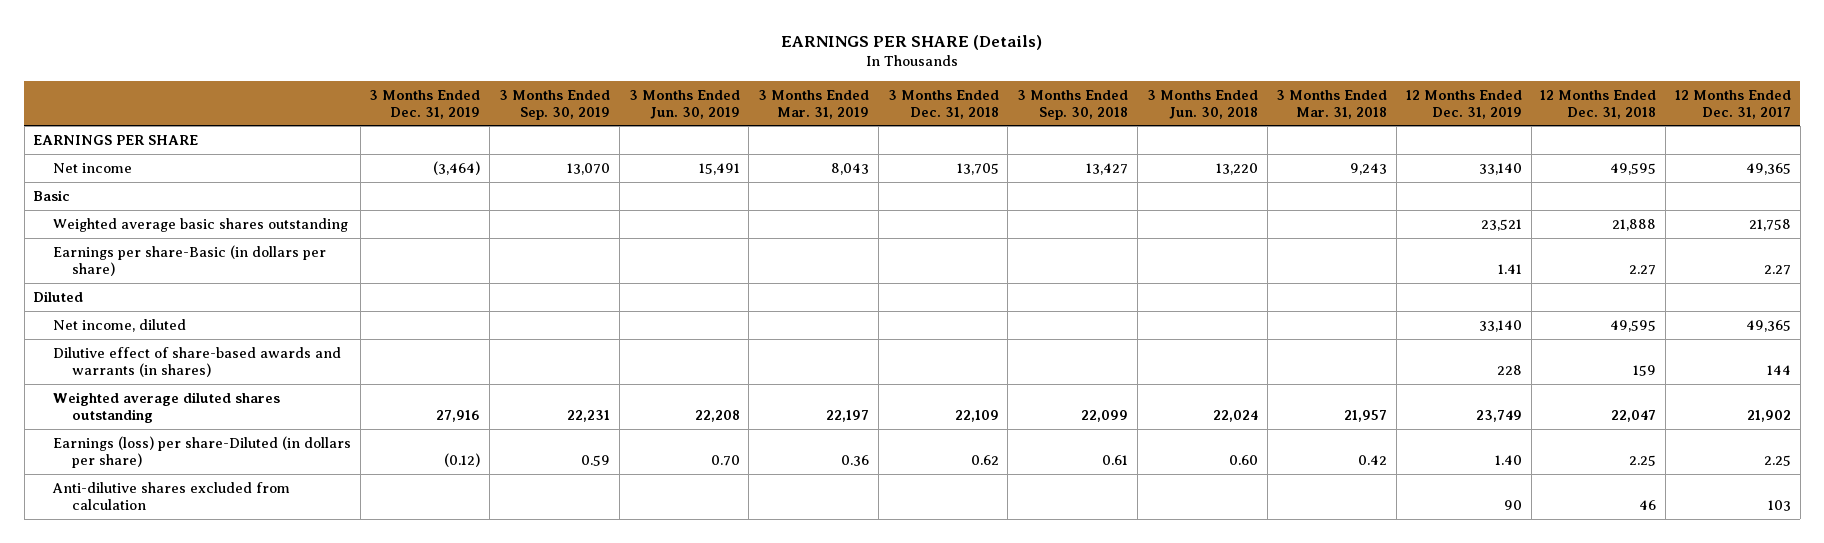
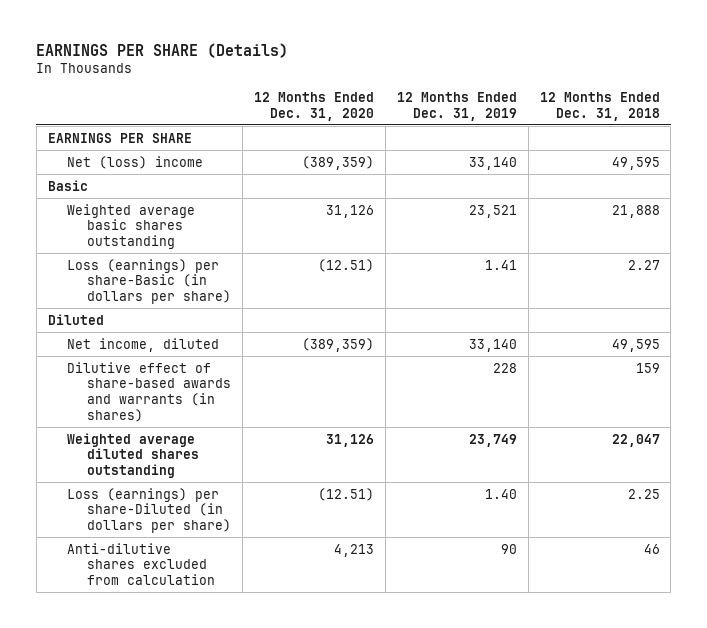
[369,89,481,119] 3 Months Ended Dec. 31, 2019 -> none
[499,89,611,120] 3 Months Ended Sep. 30, 2019 -> none
[628,89,740,119] 3 Months Ended Jun. 30, 2019 -> none
[758,89,870,119] 3 Months Ended Mar. 31, 2019 -> none
[887,89,999,119] 3 Months Ended Dec. 31, 2018 -> none
[1017,89,1129,120] 3 Months Ended Sep. 30, 2018 -> none
[1146,89,1258,119] 3 Months Ended Jun. 30, 2018 -> none
[1276,89,1388,119] 3 Months Ended Mar. 31, 2018 -> none
[1674,89,1791,119] 12 Months Ended Dec. 31, 2017 -> none
none -> [253,91,374,121] 12 Months Ended Dec. 31, 2020
[52,162,132,173] Net income -> [67,155,204,169] Net (loss) income
[52,244,326,276] Earnings per share-Basic (in dollars per share) -> [67,258,231,304] Loss (earnings) per share-Basic (in dollars per share)
[52,435,351,468] Earnings (loss) per share-Diluted (in dollars per share) -> [67,487,231,533] Loss (earnings) per share-Diluted (in dollars per share)

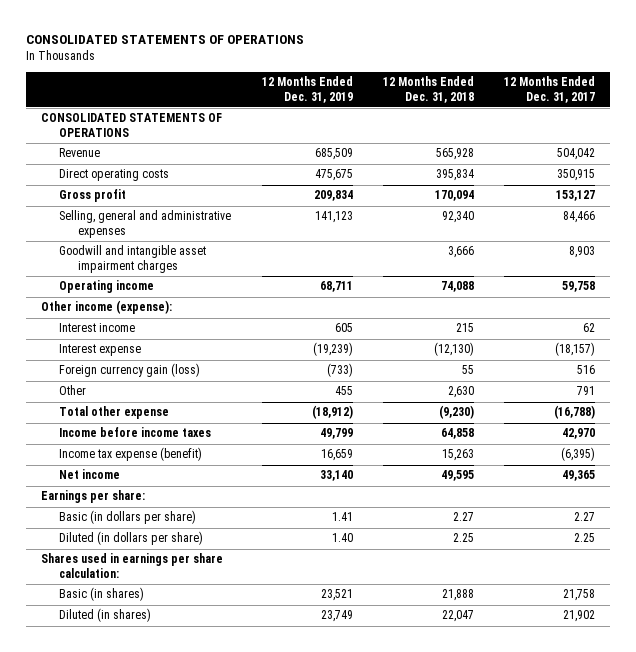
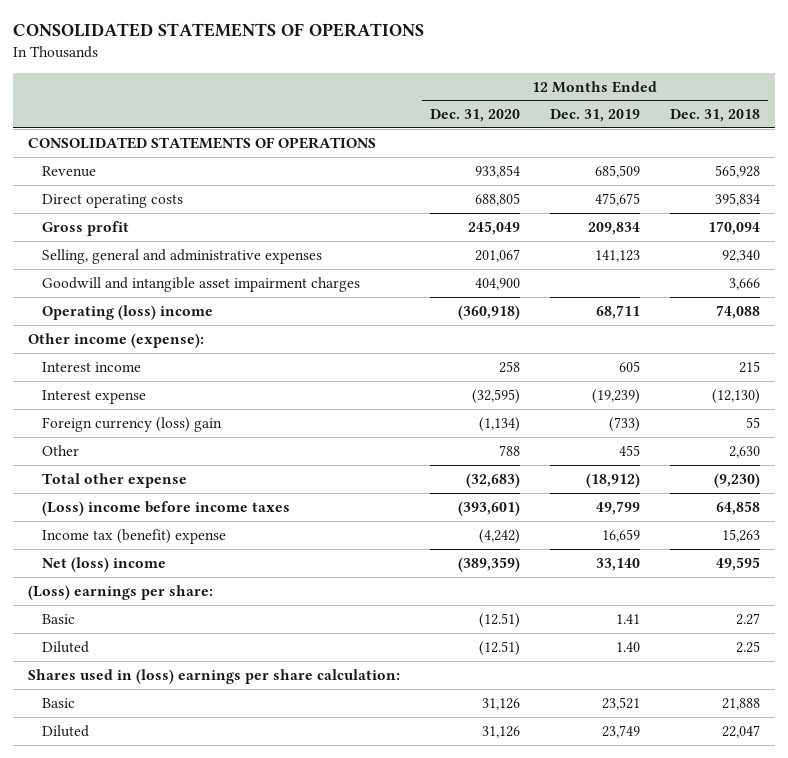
[504,76,596,103] 12 Months Ended Dec. 31, 2017 -> none
none -> [429,109,520,123] Dec. 31, 2020
[59,280,155,294] Operating income -> [41,304,213,320] Operating (loss) income
[59,363,201,378] Foreign currency gain (loss) -> [41,416,222,432] Foreign currency (loss) gain
[59,427,212,438] Income before income taxes -> [41,500,290,516] (Loss) income before income taxes
[59,447,203,462] Income tax expense (benefit) -> [41,528,226,544] Income tax (benefit) expense
[59,469,121,480] Net income -> [41,556,166,572] Net (loss) income
[40,490,145,504] Earnings per share: -> [27,584,213,600] (Loss) earnings per share:
[59,510,197,525] Basic (in dollars per share) -> [41,613,75,624] Basic
[59,531,204,546] Diluted (in dollars per share) -> [41,640,89,653] Diluted
[40,553,223,578] Shares used in earnings per share calculation: -> [27,668,400,684] Shares used in (loss) earnings per share calculation:
[59,587,145,602] Basic (in shares) -> [41,697,75,708] Basic
[59,608,152,623] Diluted (in shares) -> [41,724,89,737] Diluted

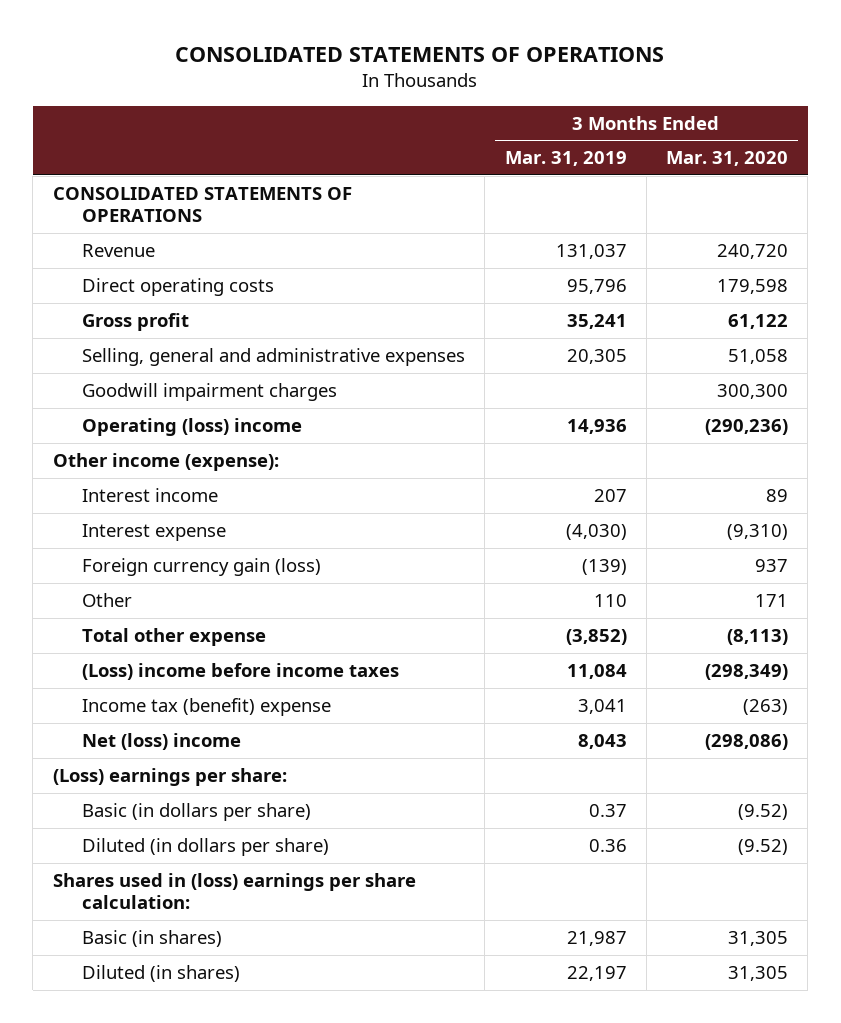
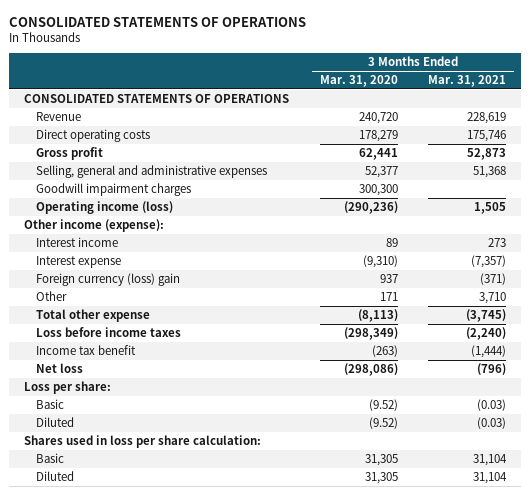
[504,151,627,167] Mar. 31, 2019 -> none
none -> [428,74,507,87] Mar. 31, 2021
[716,279,788,295] 179,598 -> [358,129,398,142] 178,279
[727,314,788,330] 61,122 -> [358,147,398,160] 62,441
[727,349,788,365] 51,058 -> [364,165,398,178] 52,377
[82,418,303,437] Operating (loss) income -> [36,200,174,214] Operating income (loss)
[82,558,322,577] Foreign currency gain (loss) -> [36,272,181,286] Foreign currency (loss) gain
[82,663,400,681] (Loss) income before income taxes -> [36,326,182,337] Loss before income taxes
[82,698,332,717] Income tax (benefit) expense -> [36,344,137,355] Income tax benefit
[82,733,242,751] Net (loss) income -> [36,362,84,373] Net loss
[52,768,287,787] (Loss) earnings per share: -> [24,380,112,394] Loss per share:
[82,803,312,822] Basic (in dollars per share) -> [36,398,65,409] Basic
[82,838,330,857] Diluted (in dollars per share) -> [36,416,75,427] Diluted
[52,873,416,910] Shares used in (loss) earnings per share calculation: -> [24,434,262,448] Shares used in loss per share calculation:
[82,930,223,948] Basic (in shares) -> [36,452,65,463] Basic
[82,965,241,983] Diluted (in shares) -> [36,470,75,481] Diluted

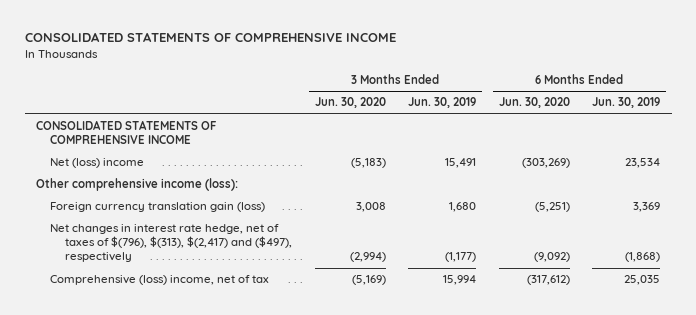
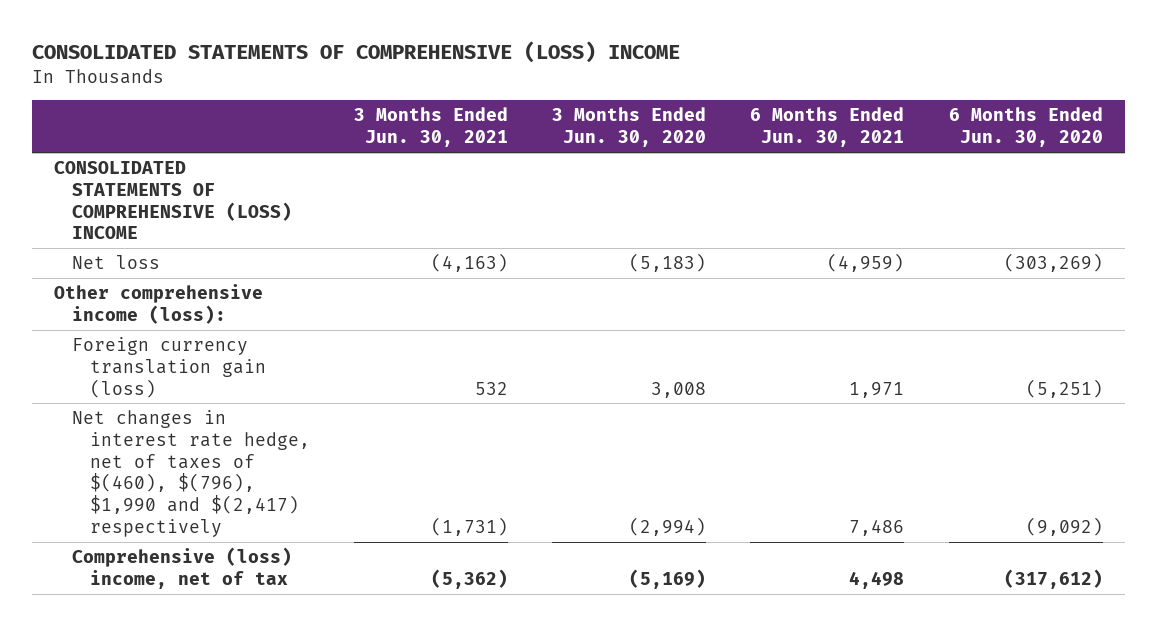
[24,32,396,43] CONSOLIDATED STATEMENTS OF COMPREHENSIVE INCOME -> [31,41,680,64] CONSOLIDATED STATEMENTS OF COMPREHENSIVE (LOSS) INCOME
[408,97,477,109] Jun. 30, 2019 -> none
[592,97,661,109] Jun. 30, 2019 -> none
none -> [354,107,509,148] 3 Months Ended Jun. 30, 2021
none -> [750,107,905,148] 6 Months Ended Jun. 30, 2021
[35,120,216,145] CONSOLIDATED STATEMENTS OF COMPREHENSIVE INCOME -> [53,161,292,240] CONSOLIDATED STATEMENTS OF COMPREHENSIVE (LOSS) INCOME
[50,158,145,169] Net (loss) income -> [71,255,160,270] Net loss
[50,224,292,263] Net changes in interest rate hedge, net of taxes of $(796), $(313), $(2,417) and ($497), respectively -> [71,410,310,537] Net changes in interest rate hedge, net of taxes of $(460), $(796), $1,990 and $(2,417) respectively

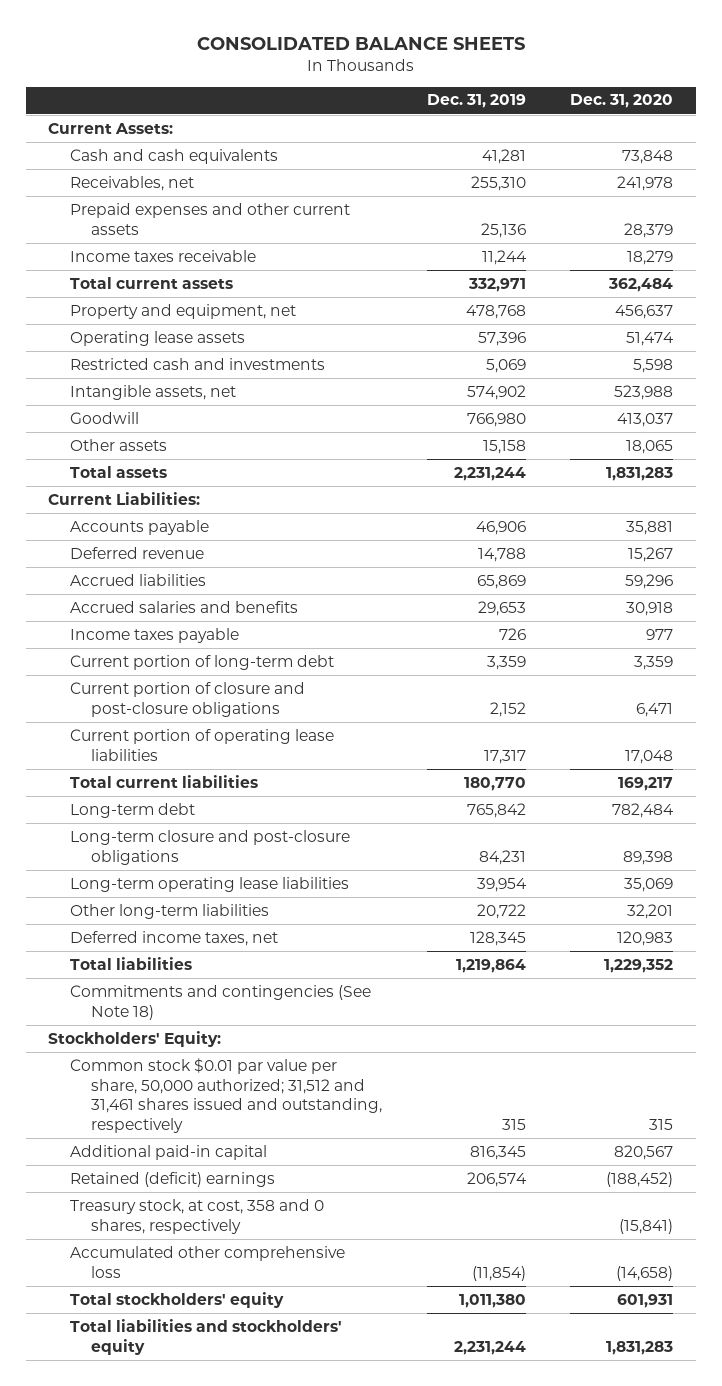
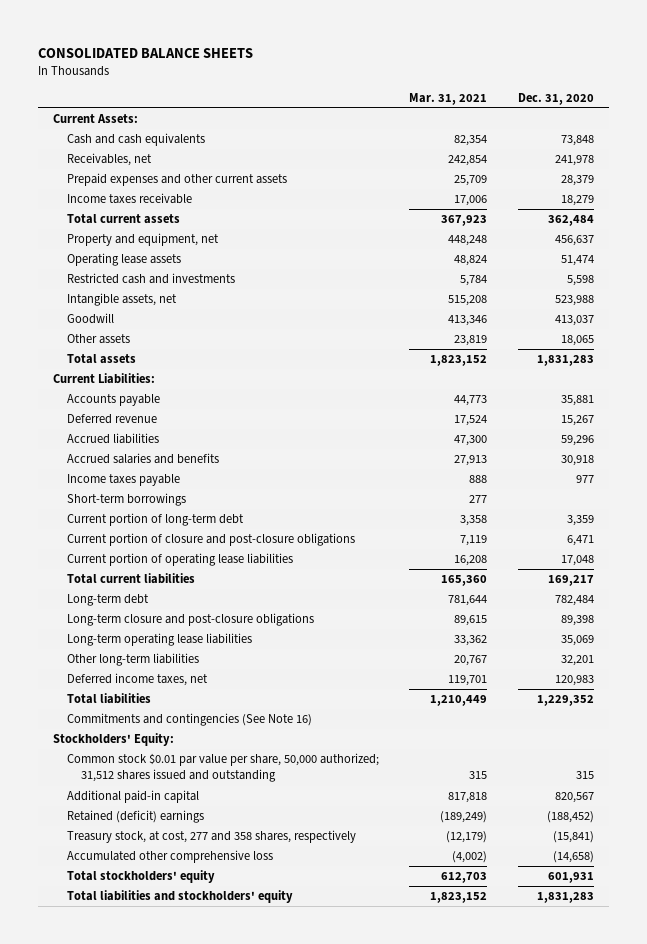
[426,94,526,109] Dec. 31, 2019 -> none
none -> [409,92,488,105] Mar. 31, 2021
none -> [67,493,187,507] Short-term borrowings
[69,984,371,1020] Commitments and contingencies (See Note 18) -> [67,713,313,727] Commitments and contingencies (See Note 16)
[69,1057,382,1133] Common stock $0.01 par value per share, 50,000 authorized; 31,512 and 31,461 shares issued and outstanding, respectively -> [67,753,380,783] Common stock $0.01 par value per share, 50,000 authorized; 31,512 shares issued and outstanding
[69,1198,324,1234] Treasury stock, at cost, 358 and 0 shares, respectively -> [67,830,357,844] Treasury stock, at cost, 277 and 358 shares, respectively

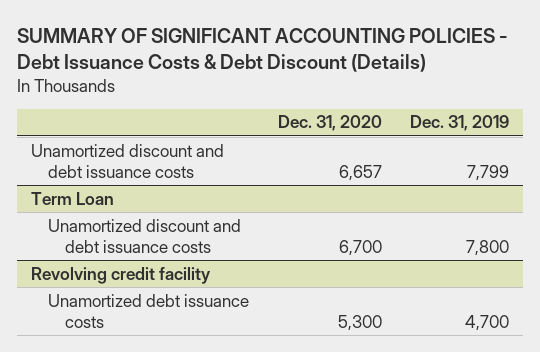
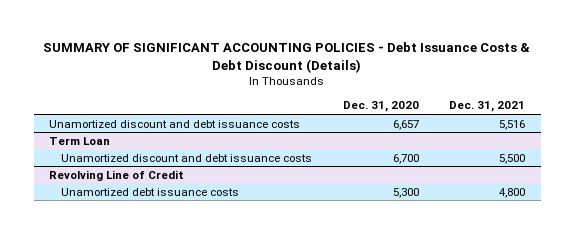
[410,115,510,132] Dec. 31, 2019 -> none
none -> [449,101,526,113] Dec. 31, 2021
[31,266,212,284] Revolving credit facility -> [49,169,185,181] Revolving Line of Credit

